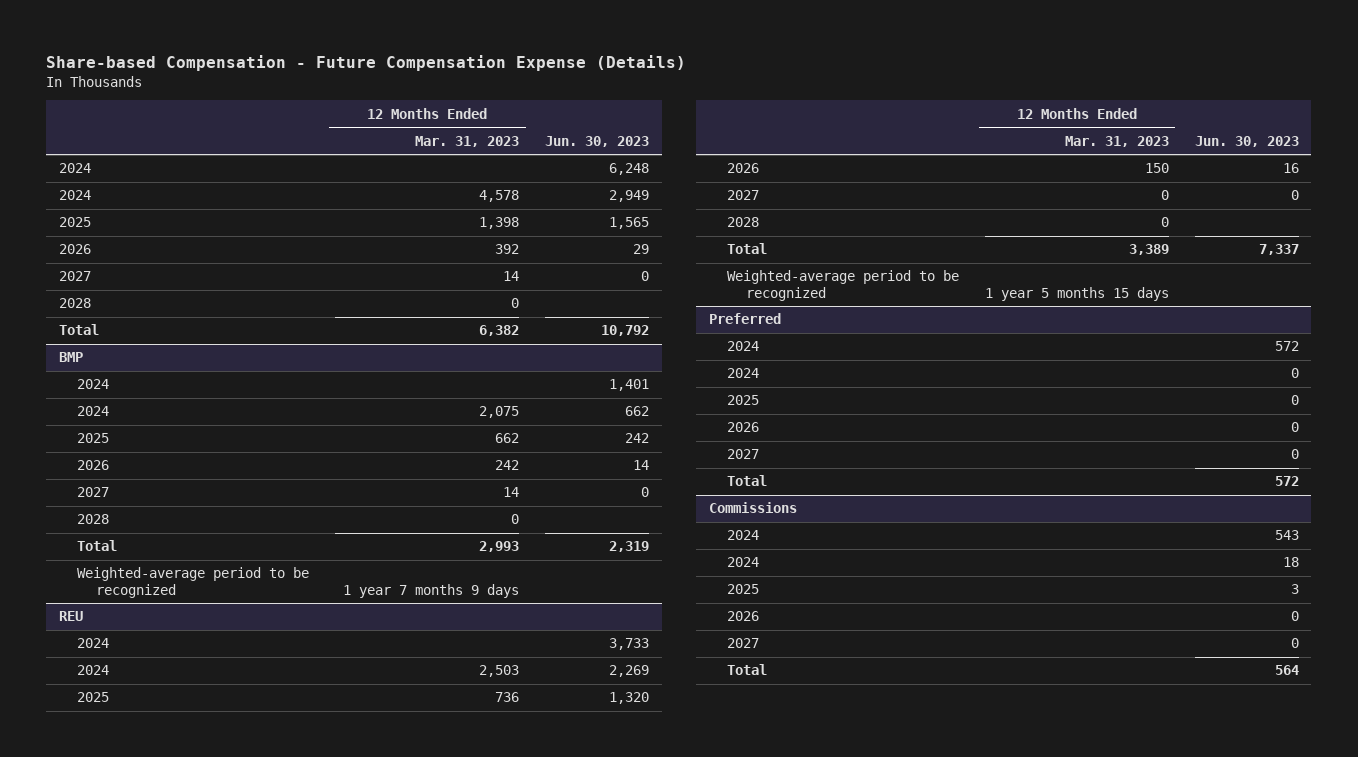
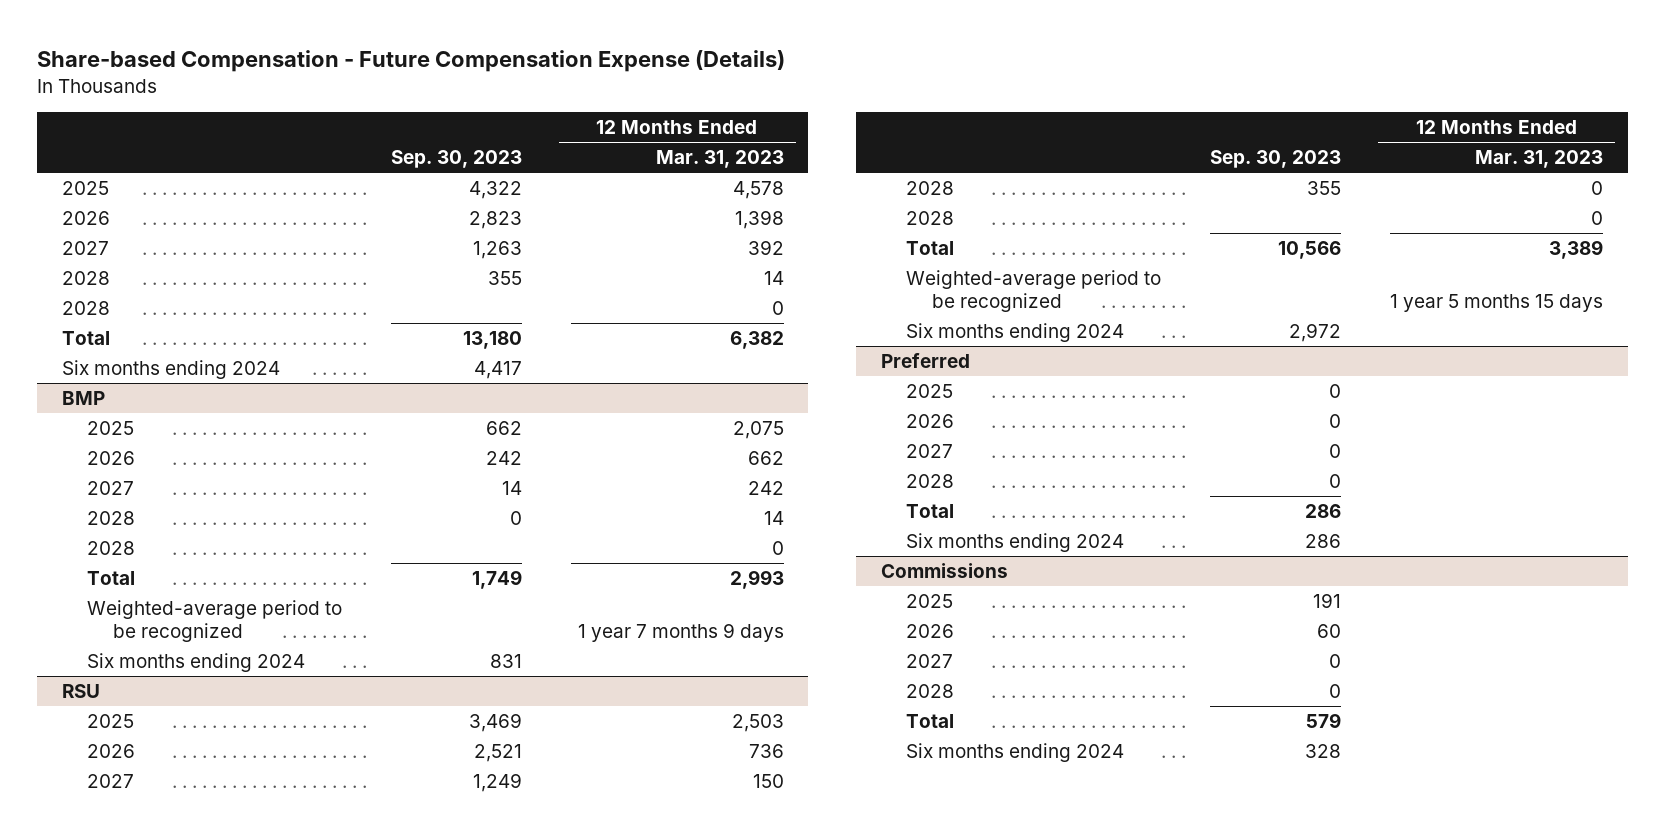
[544,135,649,147] Jun. 30, 2023 -> none
none -> [391,150,523,169] Sep. 30, 2023
[59,163,92,174] 2024 -> none
[59,190,92,201] 2024 -> [61,181,109,196] 2025
[59,217,92,228] 2025 -> [61,211,110,226] 2026
[59,244,92,255] 2026 -> [61,241,109,256] 2027
[59,271,92,282] 2027 -> [61,271,110,286] 2028
none -> [61,360,280,380] Six months ending 2024
[77,379,110,390] 2024 -> none
[77,406,110,417] 2024 -> [87,421,135,436] 2025
[77,433,110,444] 2025 -> [87,451,136,466] 2026
[77,460,110,471] 2026 -> [87,481,135,496] 2027
[77,487,110,498] 2027 -> [87,511,136,526] 2028
[77,638,110,649] 2024 -> none
[727,190,760,201] 2027 -> none
none -> [87,653,306,673] Six months ending 2024
[59,611,84,622] REU -> [61,684,100,699] RSU
[77,665,110,676] 2024 -> [87,714,135,729] 2025
[77,692,110,703] 2025 -> [87,744,136,759] 2026
[727,163,760,174] 2026 -> [87,774,135,789] 2027
none -> [906,211,955,226] 2028
none -> [906,323,1125,343] Six months ending 2024
[727,341,760,352] 2024 -> none
[727,368,760,379] 2024 -> none
none -> [906,474,955,489] 2028
none -> [906,533,1125,553] Six months ending 2024
[727,530,760,541] 2024 -> none
[727,557,760,568] 2024 -> none
none -> [906,684,955,699] 2028
none -> [906,743,1125,763] Six months ending 2024

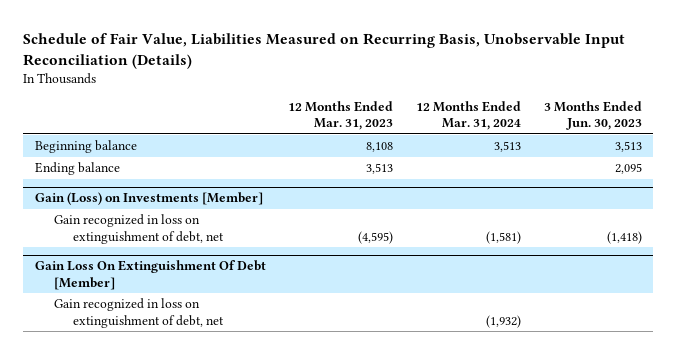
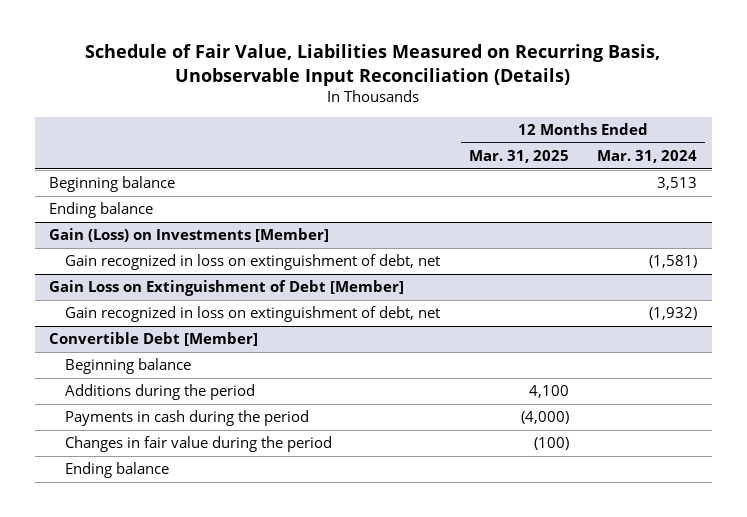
[288,101,394,131] 12 Months Ended Mar. 31, 2023 -> none
[543,101,642,131] 3 Months Ended Jun. 30, 2023 -> none
none -> [468,150,569,164] Mar. 31, 2025
[34,260,266,290] Gain Loss On Extinguishment Of Debt [Member] -> [49,280,405,297] Gain Loss on Extinguishment of Debt [Member]
none -> [49,332,259,347] Convertible Debt [Member]
none -> [64,358,191,375] Beginning balance
none -> [64,384,255,401] Additions during the period
none -> [64,410,309,427] Payments in cash during the period
none -> [64,436,332,453] Changes in fair value during the period
none -> [64,462,169,479] Ending balance

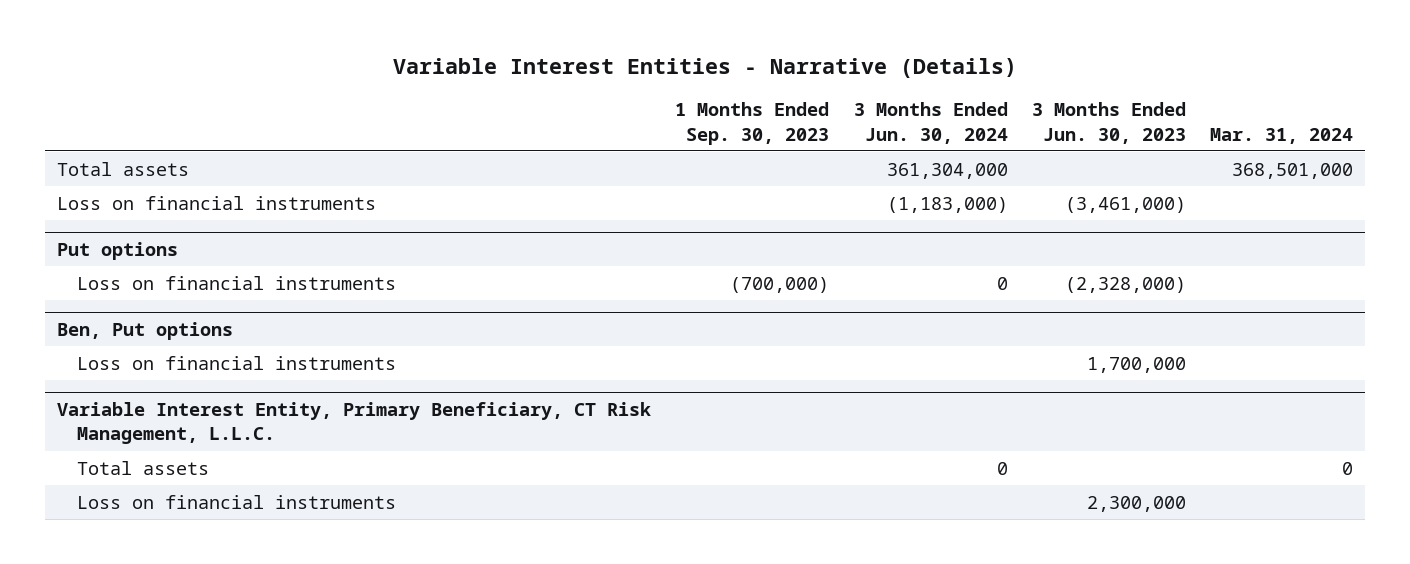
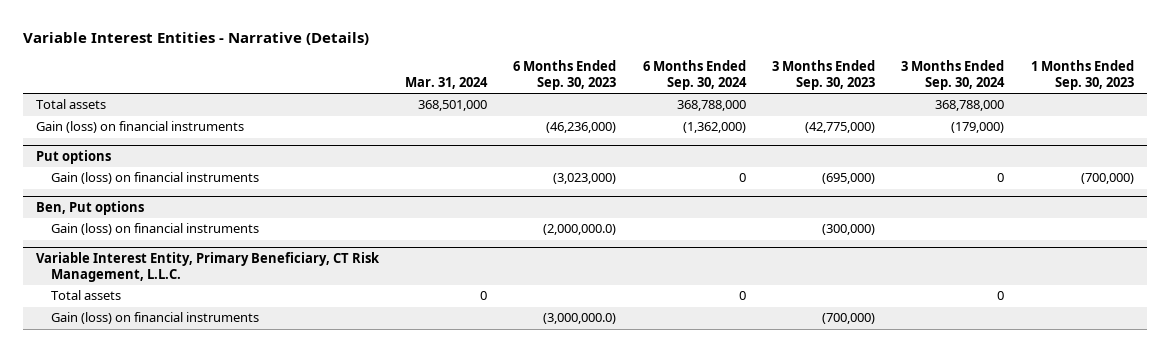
[853,102,1008,144] 3 Months Ended Jun. 30, 2024 -> none
[1031,102,1186,144] 3 Months Ended Jun. 30, 2023 -> none
none -> [513,60,617,91] 6 Months Ended Sep. 30, 2023
none -> [642,60,747,91] 6 Months Ended Sep. 30, 2024
none -> [772,60,876,91] 3 Months Ended Sep. 30, 2023
none -> [901,60,1006,91] 3 Months Ended Sep. 30, 2024
[56,195,376,210] Loss on financial instruments -> [35,121,244,134] Gain (loss) on financial instruments
[76,275,396,290] Loss on financial instruments -> [50,172,259,185] Gain (loss) on financial instruments
[76,355,396,370] Loss on financial instruments -> [50,223,259,236] Gain (loss) on financial instruments
[76,494,396,509] Loss on financial instruments -> [50,312,259,325] Gain (loss) on financial instruments

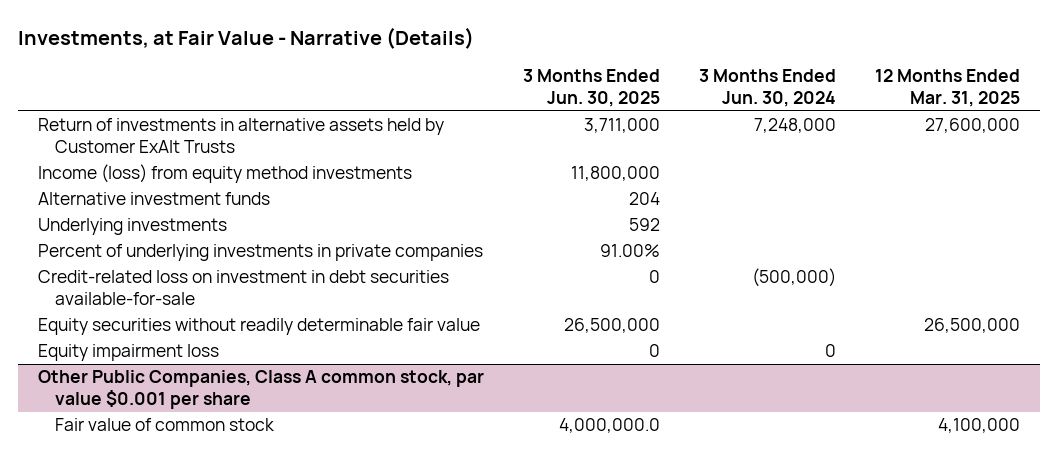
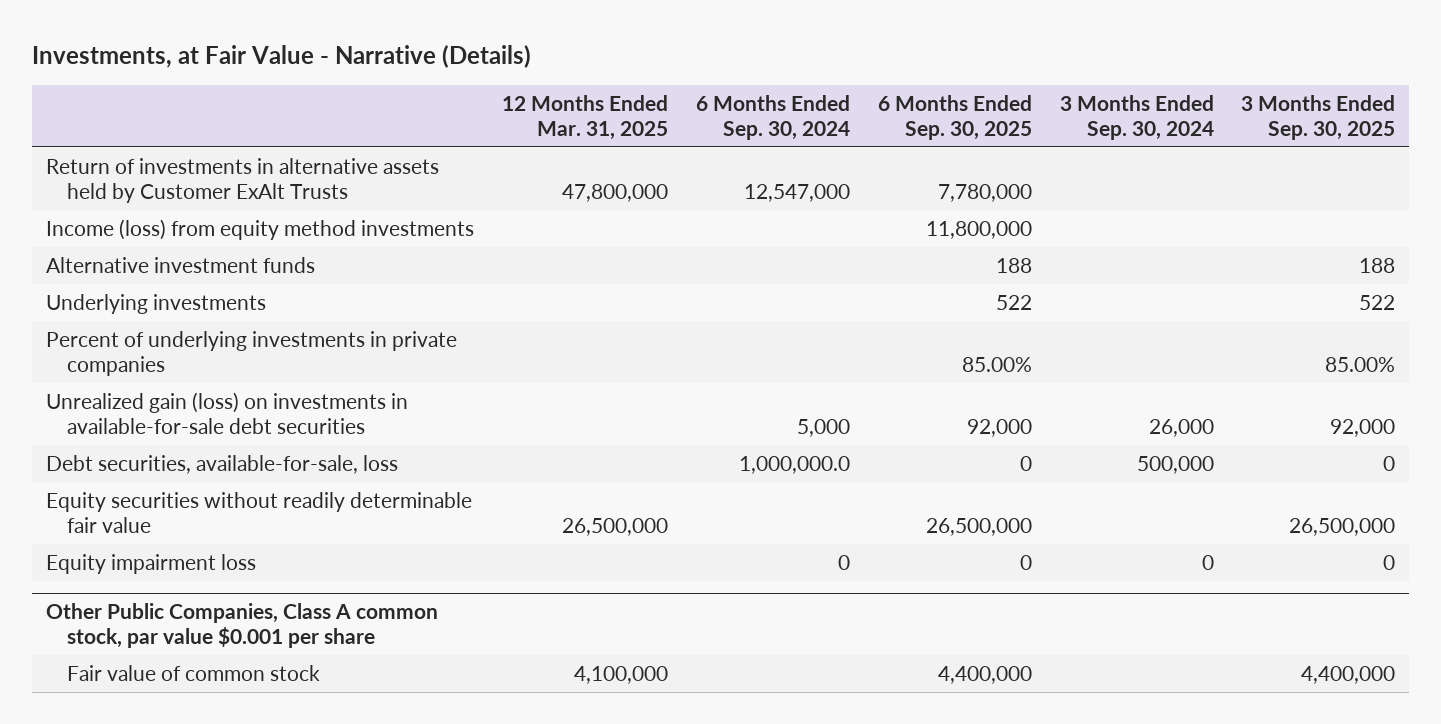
[523,68,661,107] 3 Months Ended Jun. 30, 2025 -> none
[699,68,837,107] 3 Months Ended Jun. 30, 2024 -> none
none -> [695,95,850,141] 6 Months Ended Sep. 30, 2024
none -> [877,95,1032,141] 6 Months Ended Sep. 30, 2025
none -> [1059,95,1214,141] 3 Months Ended Sep. 30, 2024
none -> [1241,95,1396,141] 3 Months Ended Sep. 30, 2025
[925,118,1021,134] 27,600,000 -> [561,183,668,202] 47,800,000
none -> [46,391,409,434] Unrealized gain (loss) on investments in available-for-sale debt securities
[37,270,449,306] Credit-related loss on investment in debt securities available-for-sale -> [46,454,399,474] Debt securities, available-for-sale, loss

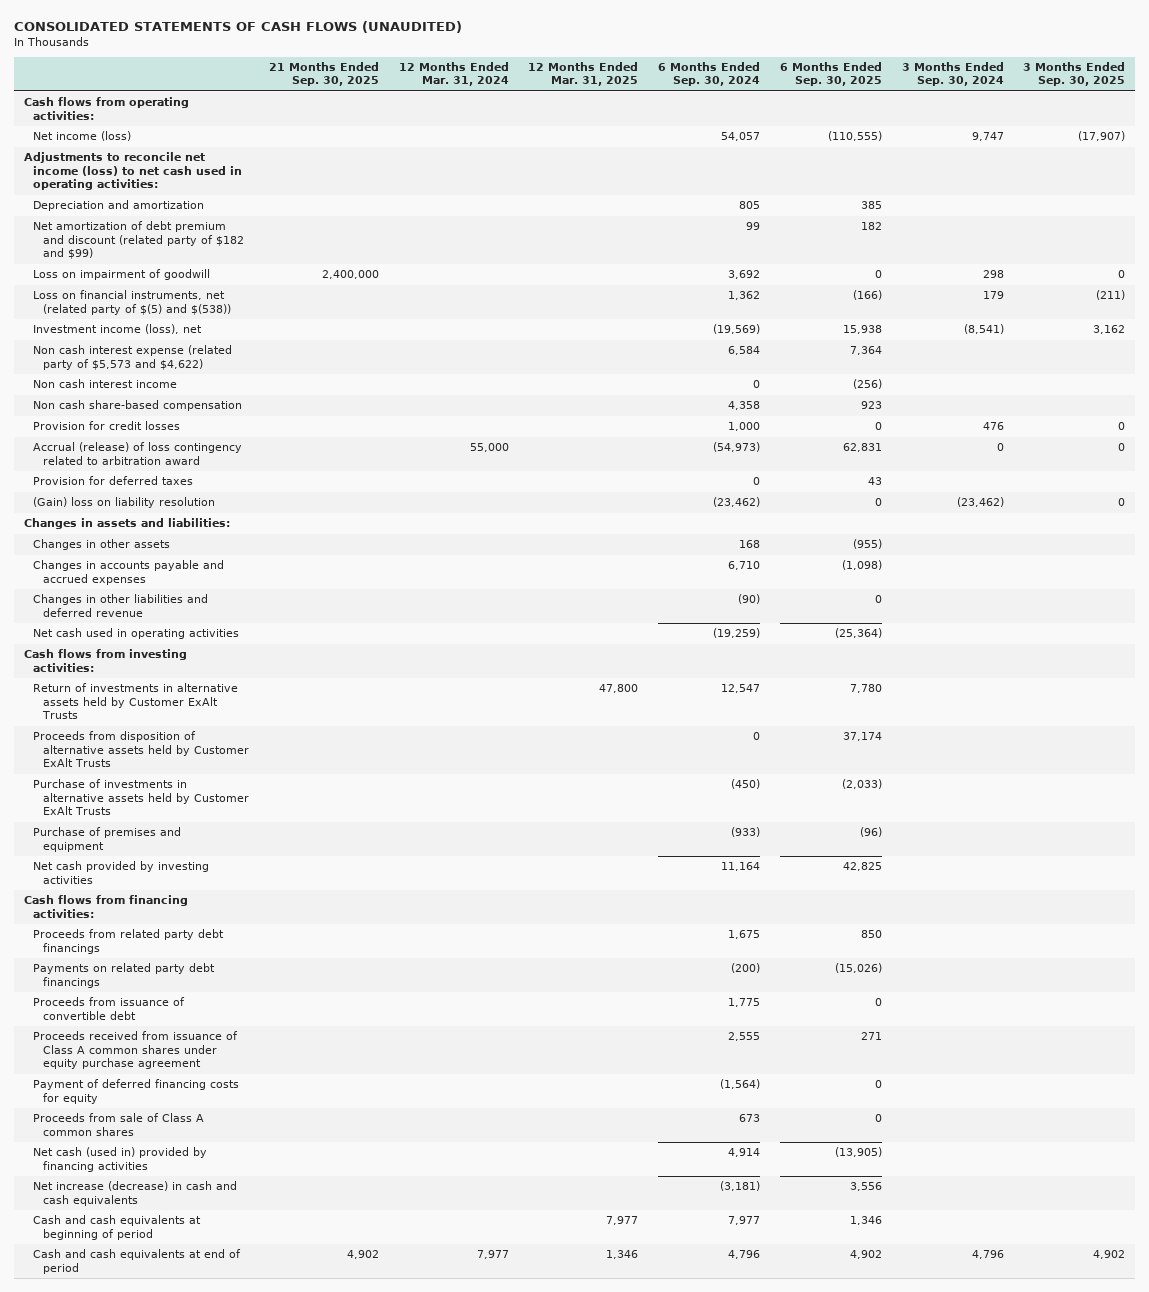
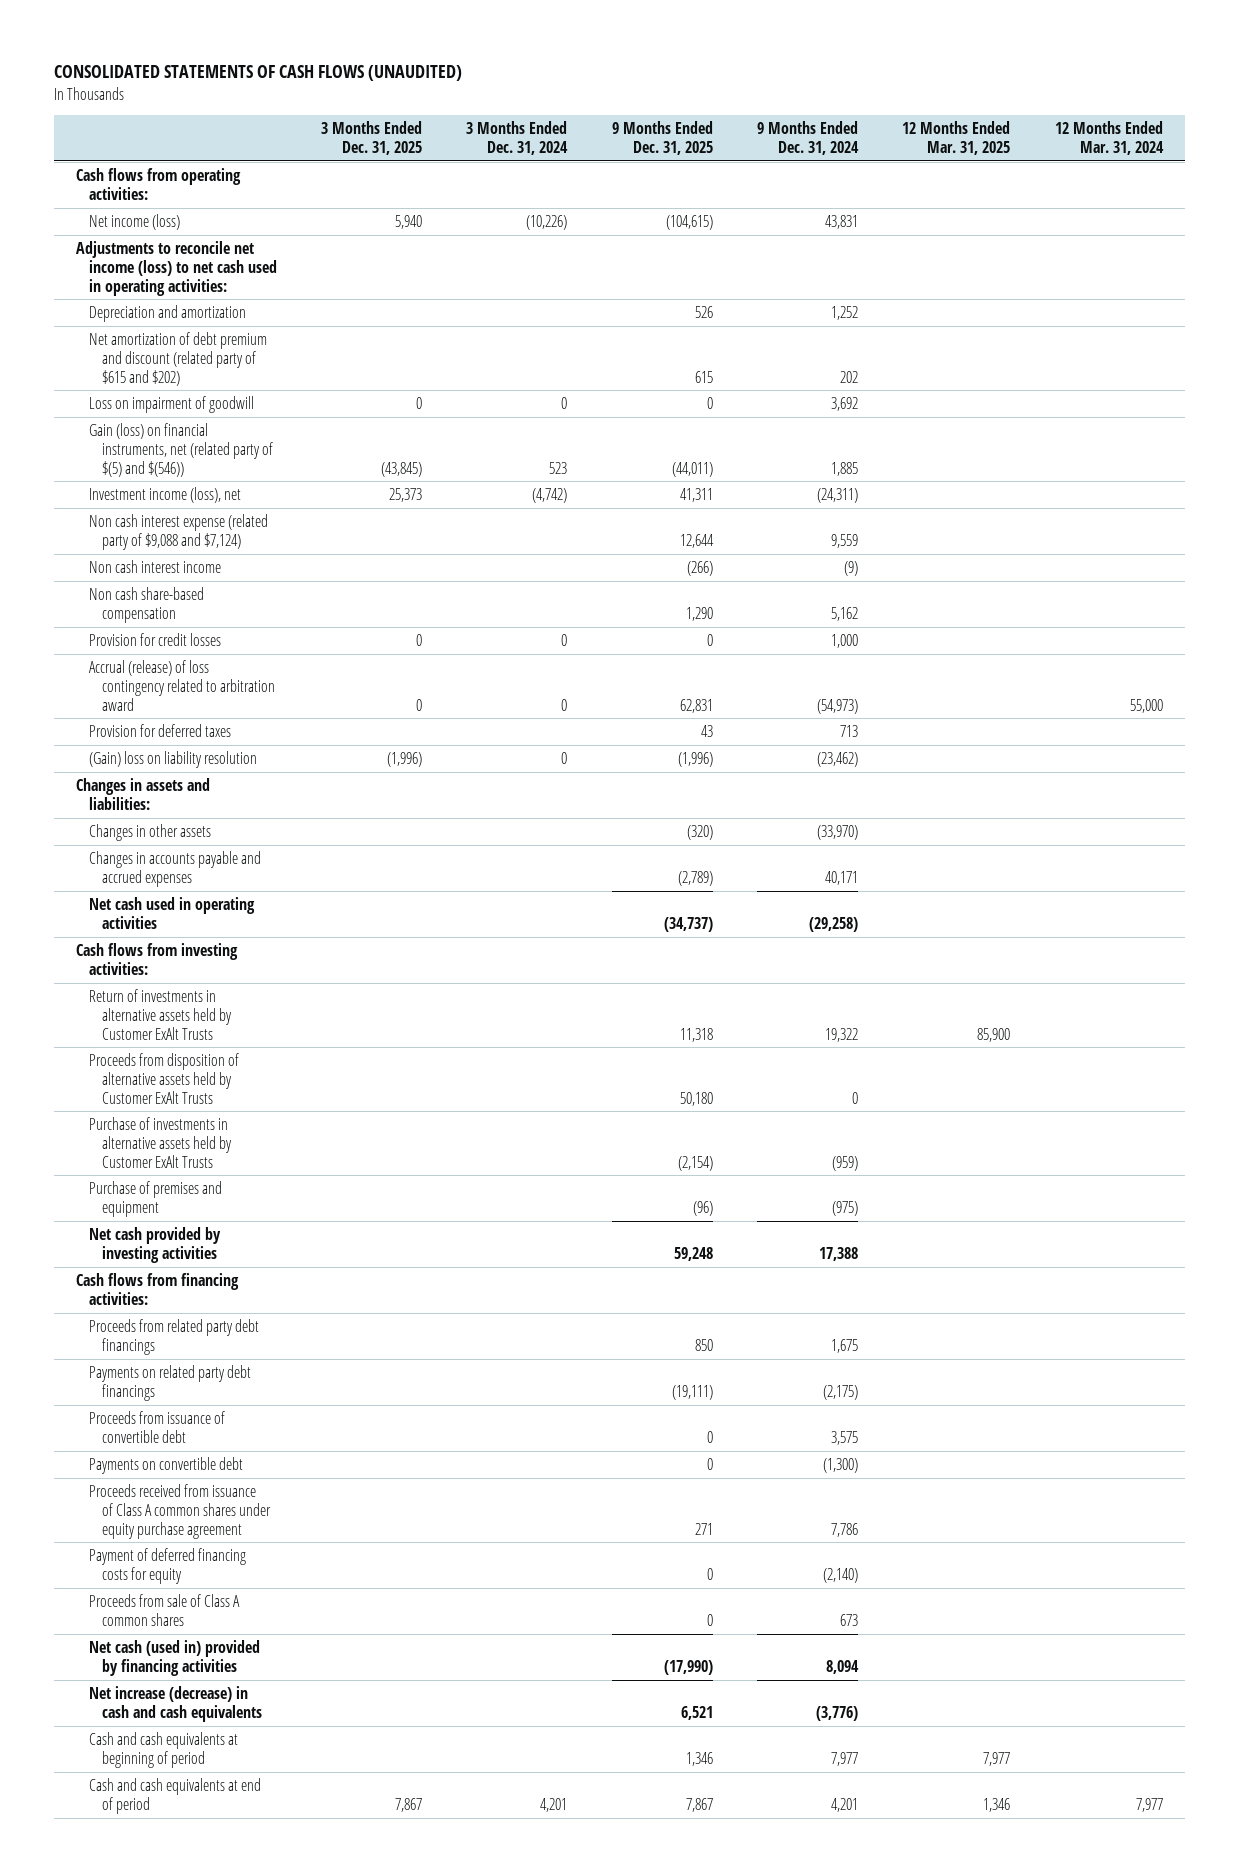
[268,61,379,87] 21 Months Ended Sep. 30, 2025 -> none
[658,61,761,87] 6 Months Ended Sep. 30, 2024 -> none
[779,61,882,87] 6 Months Ended Sep. 30, 2025 -> none
[901,61,1004,87] 3 Months Ended Sep. 30, 2024 -> none
[1023,61,1126,87] 3 Months Ended Sep. 30, 2025 -> none
none -> [321,121,423,156] 3 Months Ended Dec. 31, 2025
none -> [466,121,569,156] 3 Months Ended Dec. 31, 2024
none -> [611,121,713,156] 9 Months Ended Dec. 31, 2025
none -> [757,121,860,156] 9 Months Ended Dec. 31, 2024
[33,221,244,260] Net amortization of debt premium and discount (related party of $182 and $99) -> [88,331,267,386] Net amortization of debt premium and discount (related party of $615 and $202)
[33,290,231,315] Loss on financial instruments, net (related party of $(5) and $(538)) -> [88,422,273,477] Gain (loss) on financial instruments, net (related party of $(5) and $(546))
[33,345,233,370] Non cash interest expense (related party of $5,573 and $4,622) -> [88,513,268,550] Non cash interest expense (related party of $9,088 and $7,124)
[33,594,209,617] Changes in other liabilities and deferred revenue -> none
[599,684,639,694] 47,800 -> [977,1027,1011,1042] 85,900
none -> [88,1456,243,1474] Payments on convertible debt

